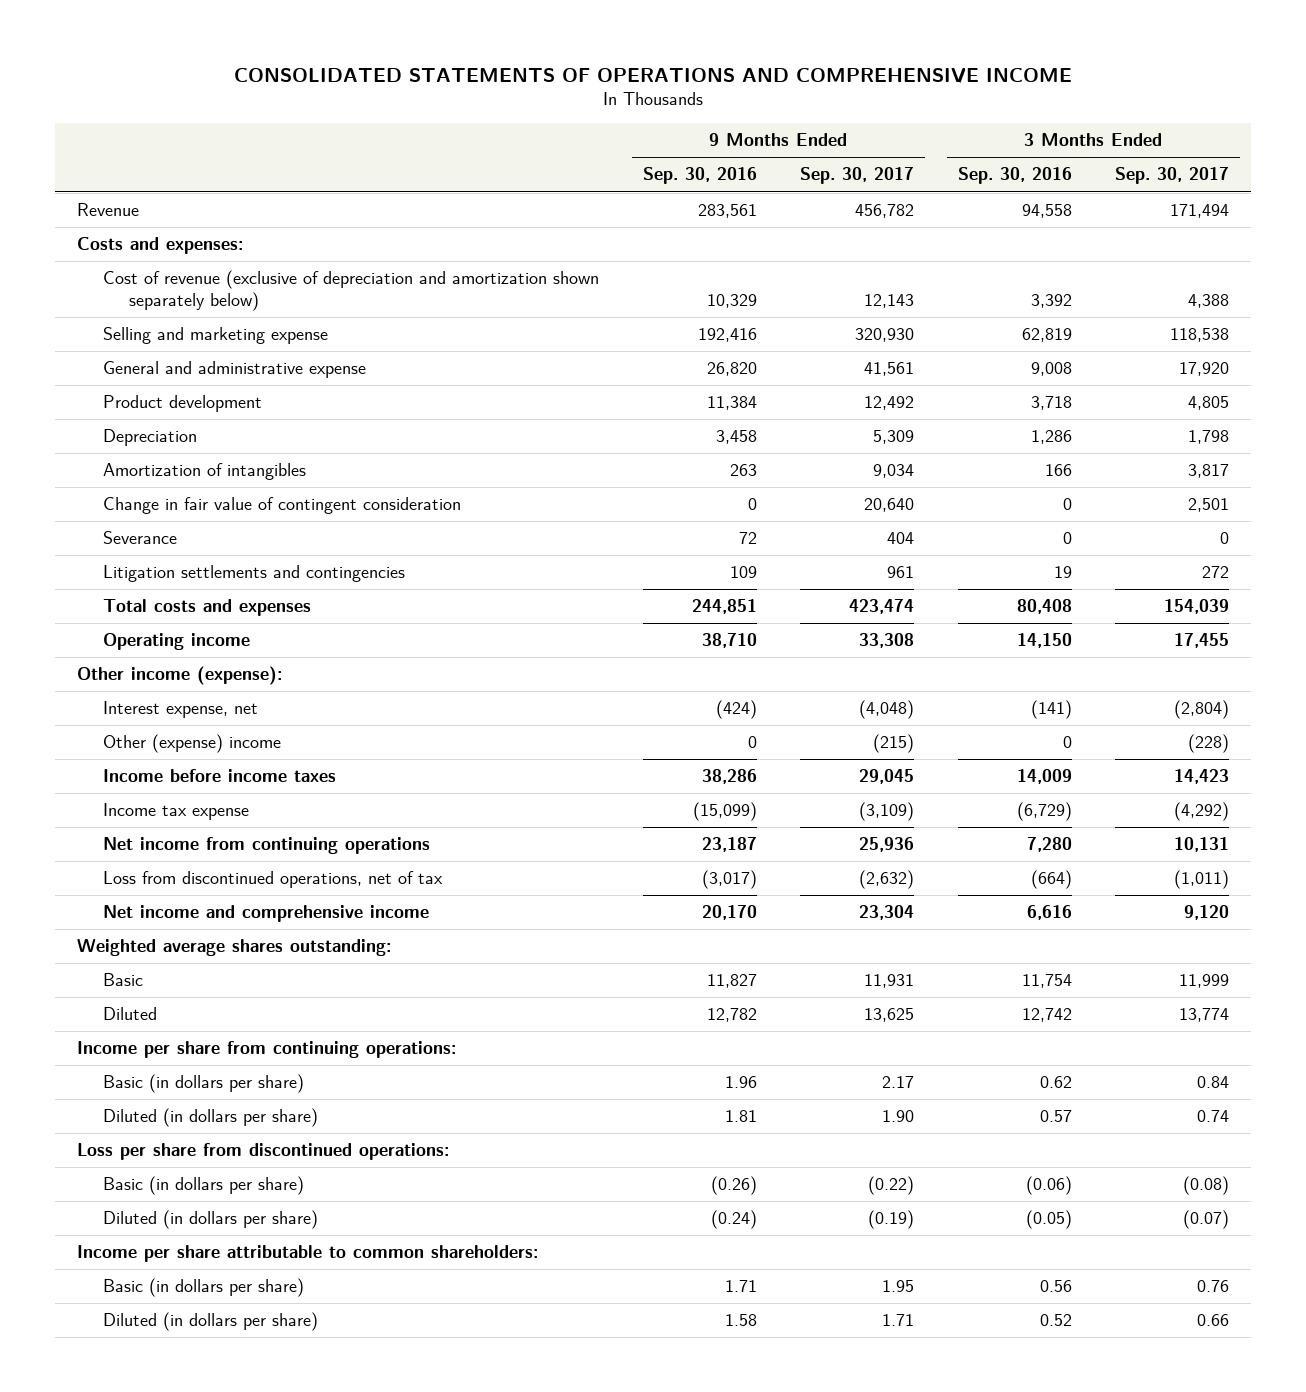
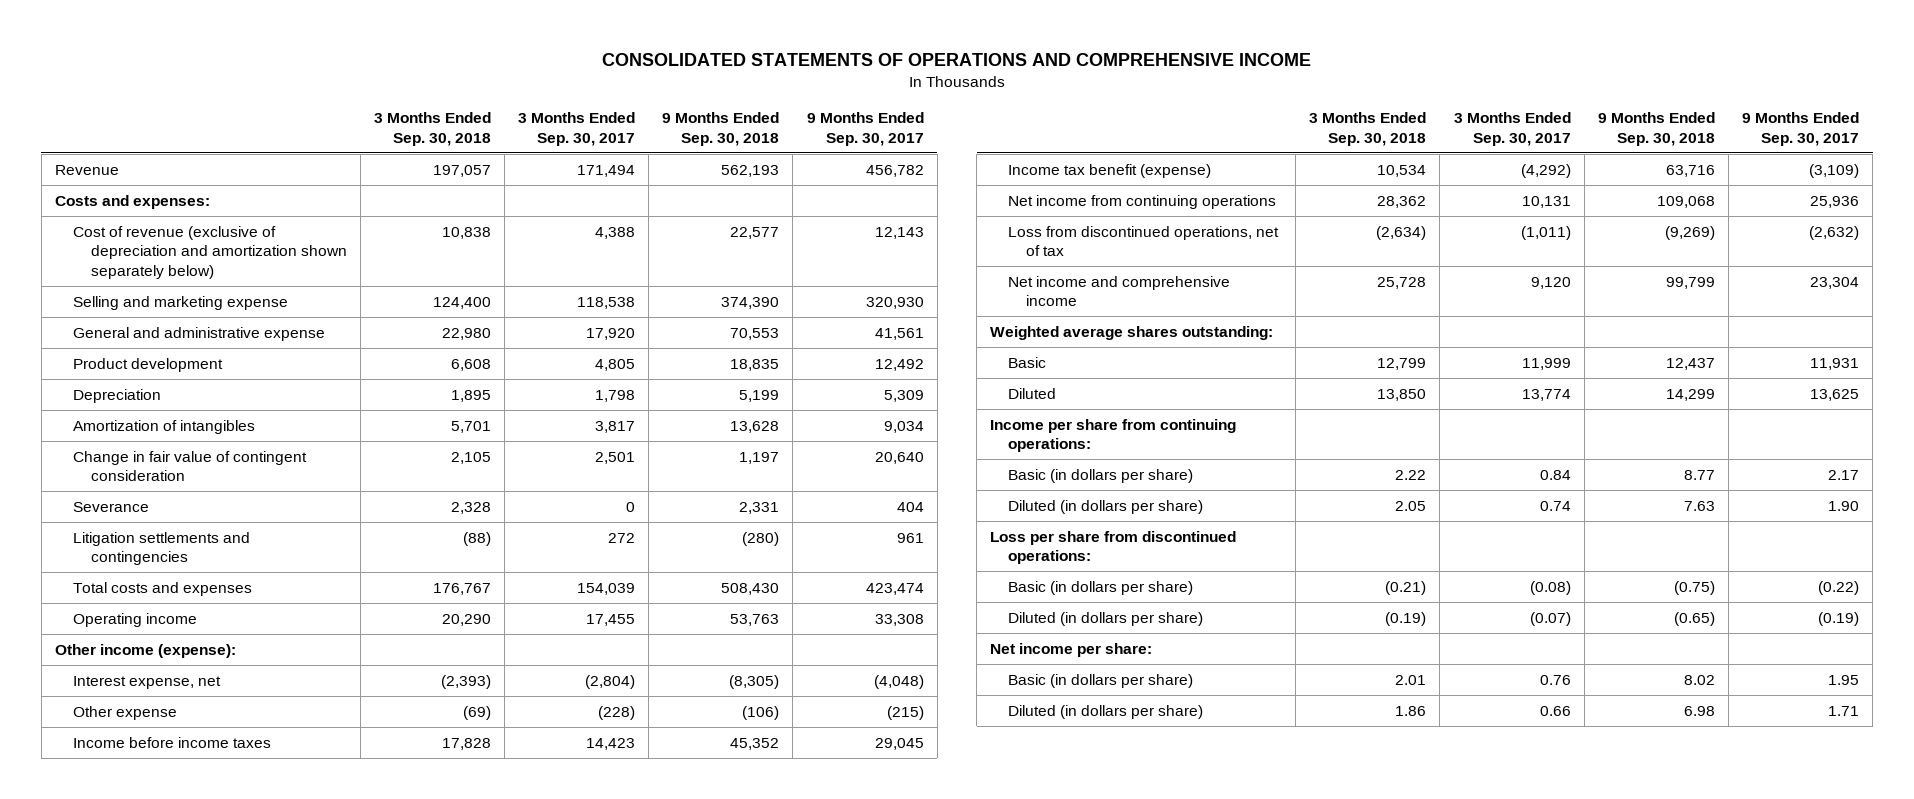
[642,167,757,185] Sep. 30, 2016 -> none
[957,167,1072,185] Sep. 30, 2016 -> none
none -> [373,112,491,146] 3 Months Ended Sep. 30, 2018
none -> [662,112,780,146] 9 Months Ended Sep. 30, 2018
[103,734,282,754] Other (expense) income -> [72,705,177,720] Other expense
[103,803,250,821] Income tax expense -> [1008,163,1212,178] Income tax benefit (expense)
[76,1245,538,1263] Income per share attributable to common shareholders: -> [990,642,1153,657] Net income per share:

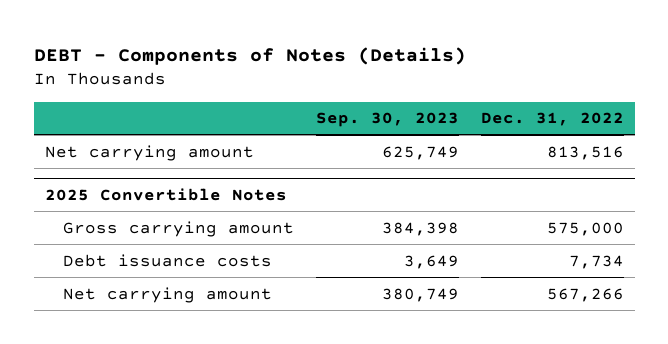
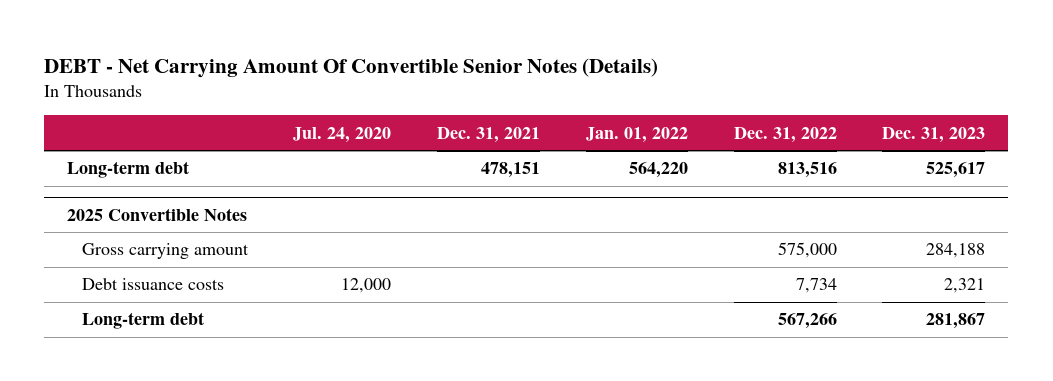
[33,46,466,65] DEBT - Components of Notes (Details) -> [44,57,659,78] DEBT - Net Carrying Amount Of Convertible Senior Notes (Details)
[315,112,459,128] Sep. 30, 2023 -> none
none -> [293,126,392,143] Jul. 24, 2020
none -> [437,126,541,143] Dec. 31, 2021
none -> [585,126,688,143] Jan. 01, 2022
none -> [882,126,986,143] Dec. 31, 2023
[44,144,254,161] Net carrying amount -> [67,161,190,179] Long-term debt
[62,286,272,303] Net carrying amount -> [81,312,204,330] Long-term debt

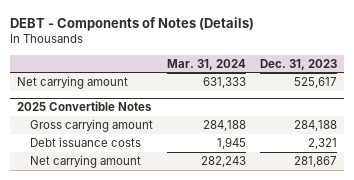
[44,57,659,78] DEBT - Net Carrying Amount Of Convertible Senior Notes (Details) -> [10,16,255,31] DEBT - Components of Notes (Details)
[293,126,392,143] Jul. 24, 2020 -> none
[437,126,541,143] Dec. 31, 2021 -> none
[585,126,688,143] Jan. 01, 2022 -> none
[733,126,837,143] Dec. 31, 2022 -> none
none -> [166,58,246,70] Mar. 31, 2024
[67,161,190,179] Long-term debt -> [17,76,129,90] Net carrying amount
[81,312,204,330] Long-term debt -> [29,155,141,169] Net carrying amount

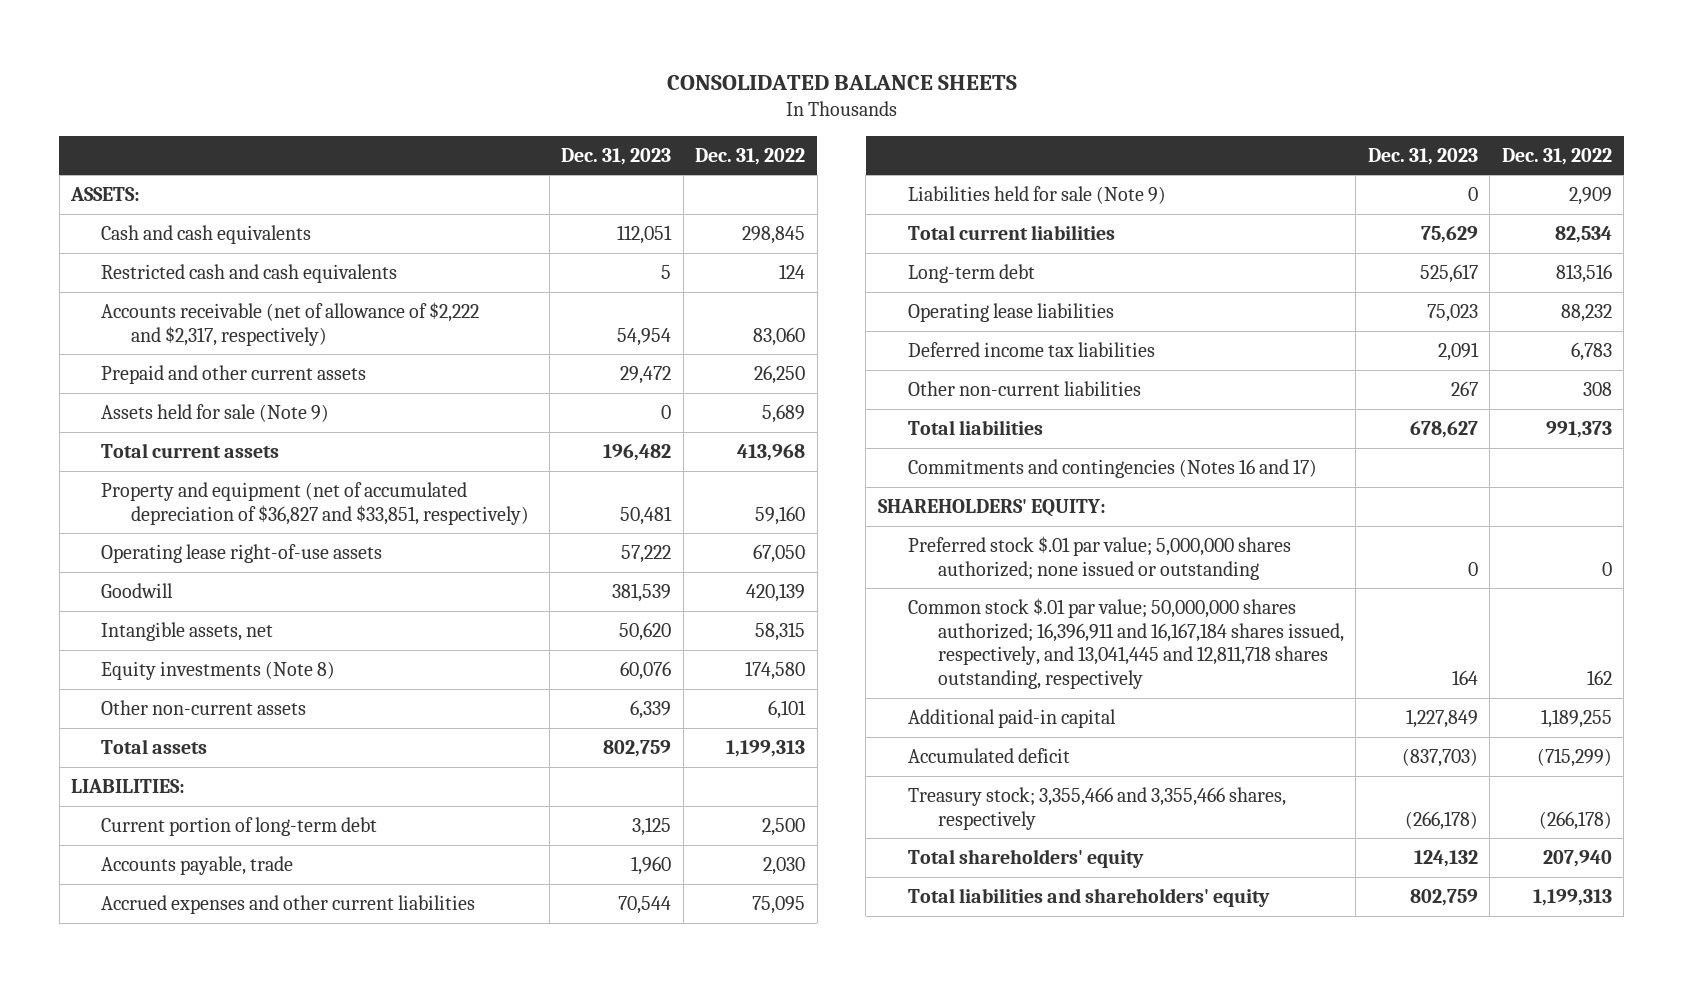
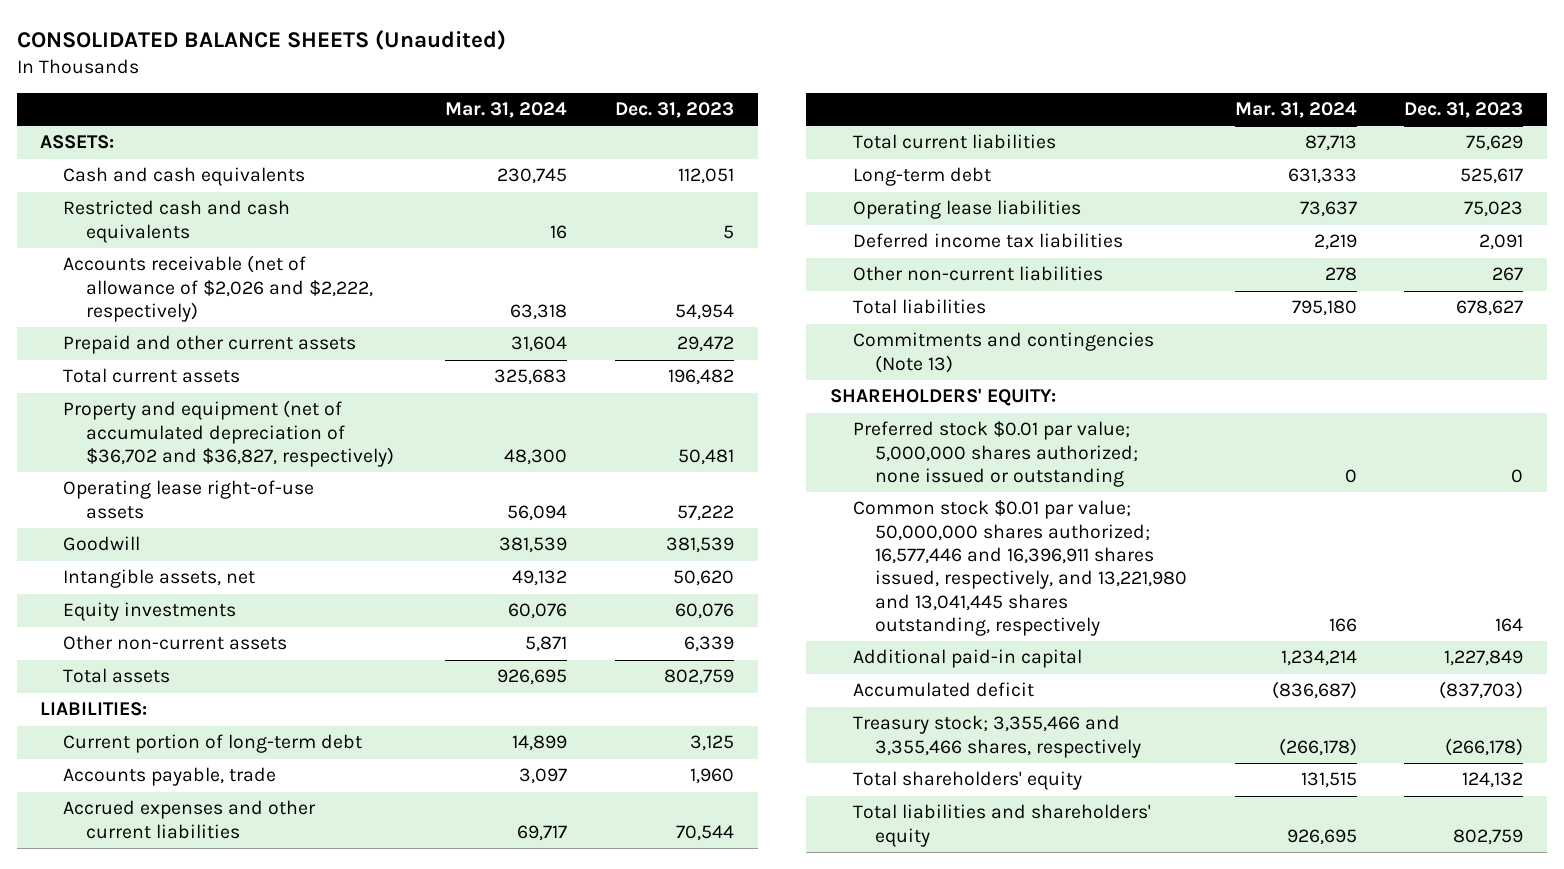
[666,74,1017,90] CONSOLIDATED BALANCE SHEETS -> [16,29,506,50] CONSOLIDATED BALANCE SHEETS (Unaudited)
[695,147,806,165] Dec. 31, 2022 -> none
none -> [445,102,568,119] Mar. 31, 2024
[101,301,480,346] Accounts receivable (net of allowance of $2,222 and $2,317, respectively) -> [63,255,373,323] Accounts receivable (net of allowance of $2,026 and $2,222, respectively)
[101,403,330,422] Assets held for sale (Note 9) -> none
[101,481,530,525] Property and equipment (net of accumulated depreciation of $36,827 and $33,851, respectively) -> [63,400,394,468] Property and equipment (net of accumulated depreciation of $36,702 and $36,827, respectively)
[101,660,336,680] Equity investments (Note 8) -> [63,602,237,622] Equity investments
[907,185,1166,204] Liabilities held for sale (Note 9) -> none
[907,458,1317,478] Commitments and contingencies (Notes 16 and 17) -> [852,332,1154,373] Commitments and contingencies (Note 13)
[907,535,1291,580] Preferred stock $.01 par value; 5,000,000 shares authorized; none issued or outstanding -> [852,421,1139,488] Preferred stock $0.01 par value; 5,000,000 shares authorized; none issued or outstanding
[907,597,1344,690] Common stock $.01 par value; 50,000,000 shares authorized; 16,396,911 and 16,167,184 shares issued, respectively, and 13,041,445 and 12,811,718 shares outstanding, respectively -> [852,500,1188,636] Common stock $0.01 par value; 50,000,000 shares authorized; 16,577,446 and 16,396,911 shares issued, respectively, and 13,221,980 and 13,041,445 shares outstanding, respectively

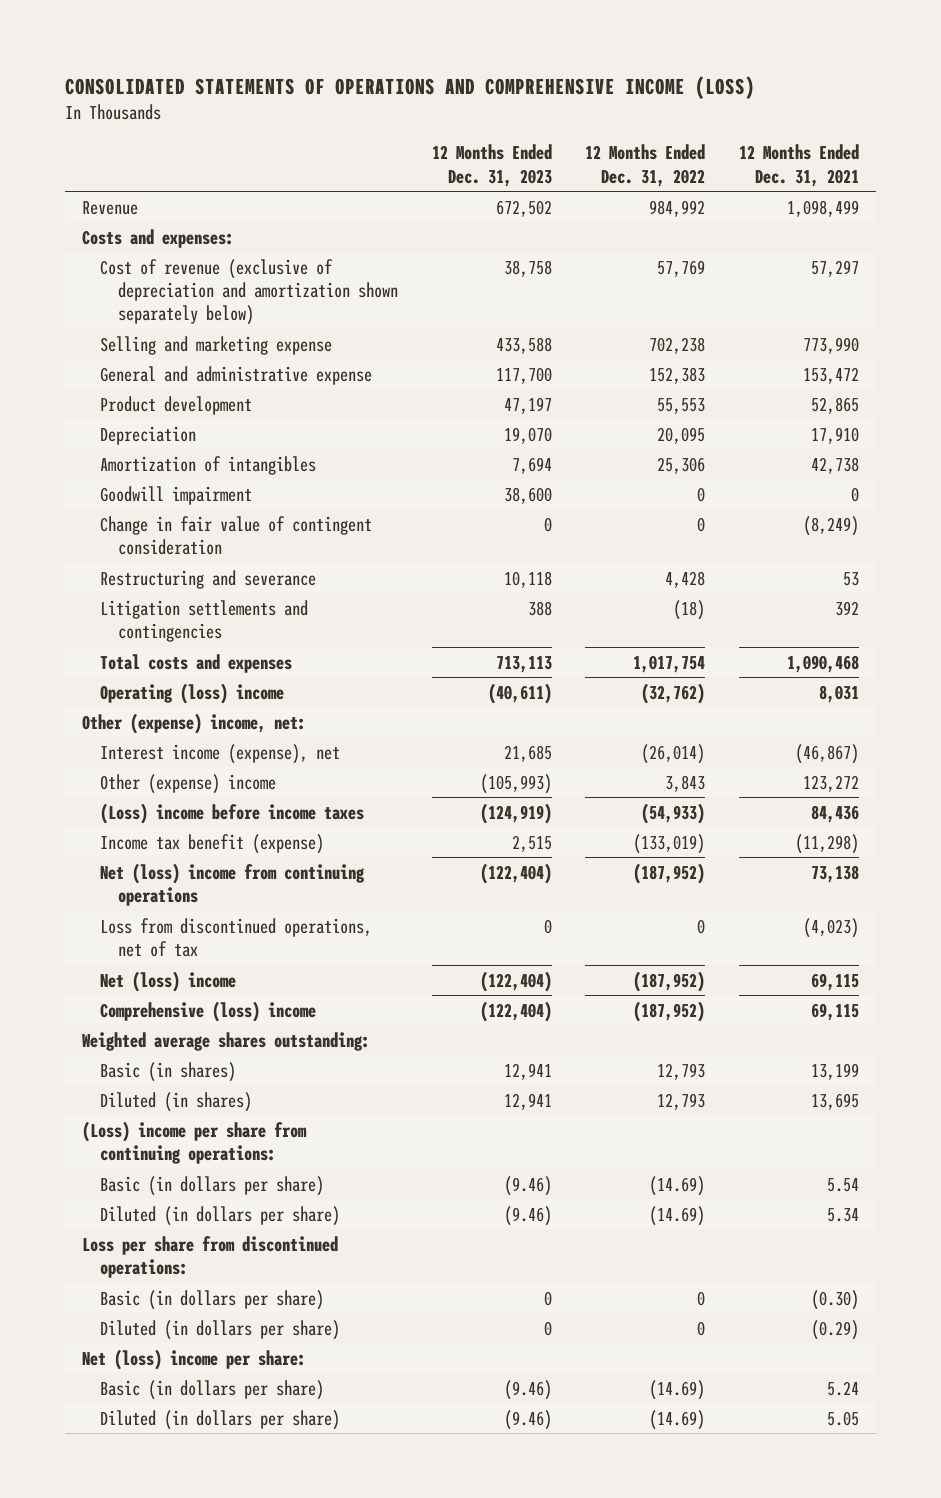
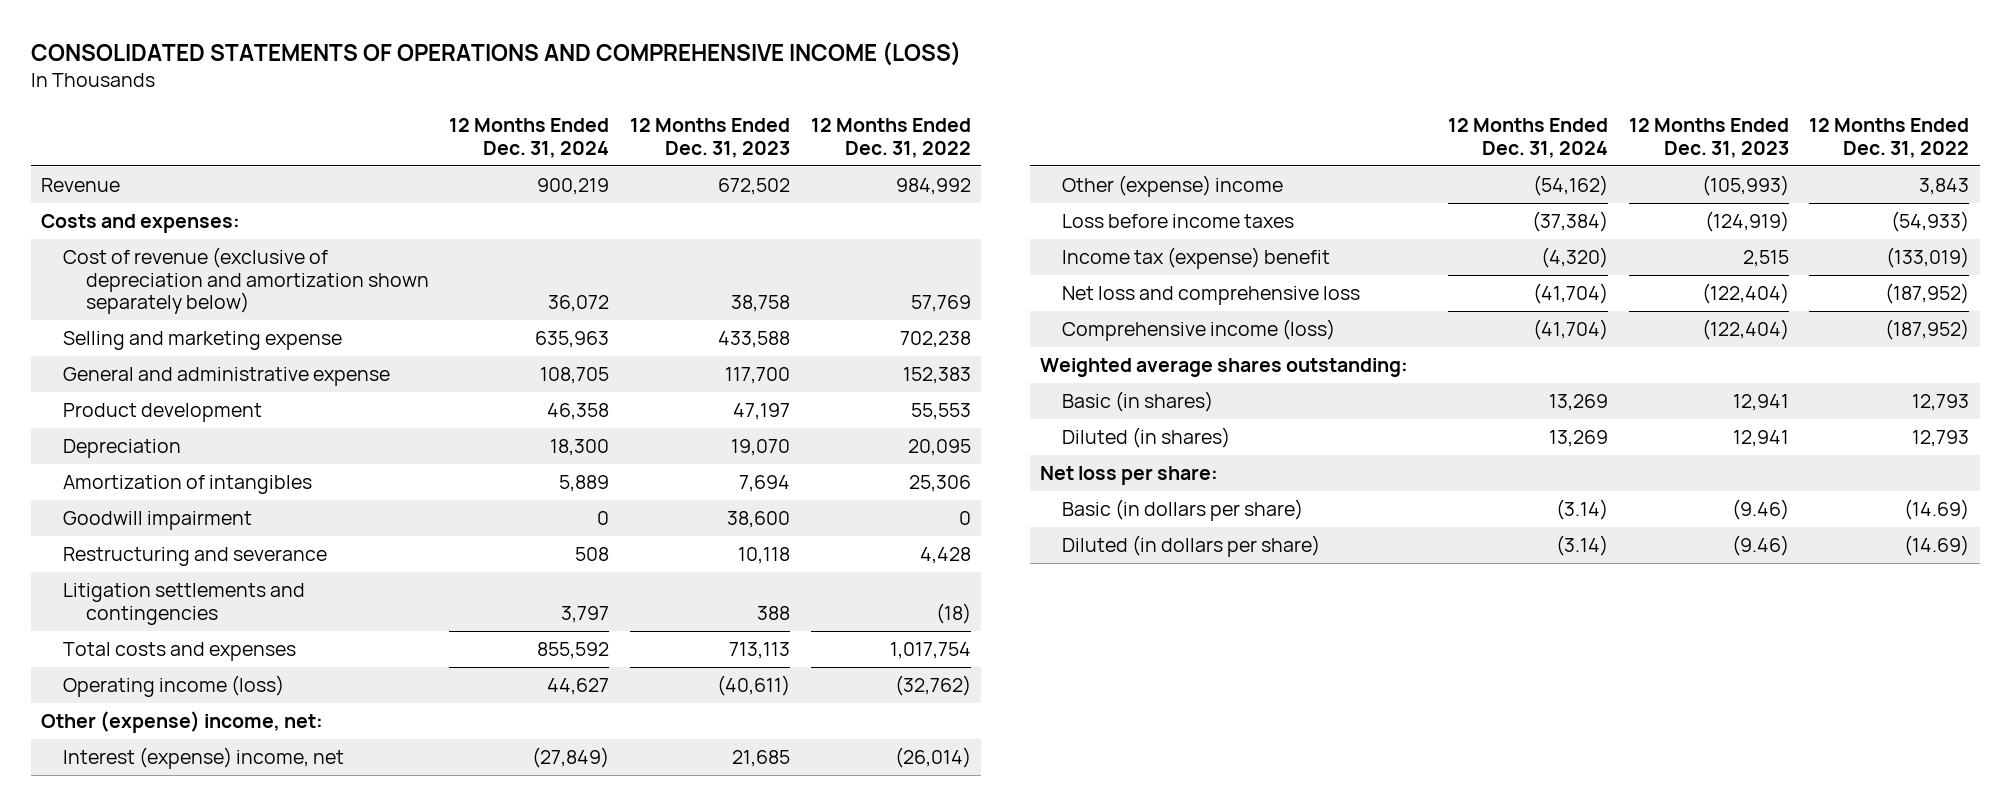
[738,144,859,187] 12 Months Ended Dec. 31, 2021 -> none
none -> [449,118,610,158] 12 Months Ended Dec. 31, 2024
[99,515,372,556] Change in fair value of contingent consideration -> none
[99,682,284,704] Operating (loss) income -> [63,675,285,698] Operating income (loss)
[99,743,340,764] Interest income (expense), net -> [63,747,345,770] Interest (expense) income, net
[99,862,365,907] Net (loss) income from continuing operations -> none
[99,917,372,958] Loss from discontinued operations, net of tax -> none
[99,802,364,824] (Loss) income before income taxes -> [1062,214,1295,229] Loss before income taxes
[99,833,324,854] Income tax benefit (expense) -> [1062,247,1331,270] Income tax (expense) benefit
[99,970,236,992] Net (loss) income -> [1062,286,1361,306] Net loss and comprehensive loss
[99,1000,316,1022] Comprehensive (loss) income -> [1062,319,1336,342] Comprehensive income (loss)
[81,1120,307,1165] (Loss) income per share from continuing operations: -> none
[99,1175,324,1196] Basic (in dollars per share) -> none
[99,1205,340,1226] Diluted (in dollars per share) -> none
[81,1235,338,1279] Loss per share from discontinued operations: -> none
[99,1289,324,1310] Basic (in dollars per share) -> none
[99,1319,340,1340] Diluted (in dollars per share) -> none
[81,1348,306,1370] Net (loss) income per share: -> [1039,466,1218,486] Net loss per share:

